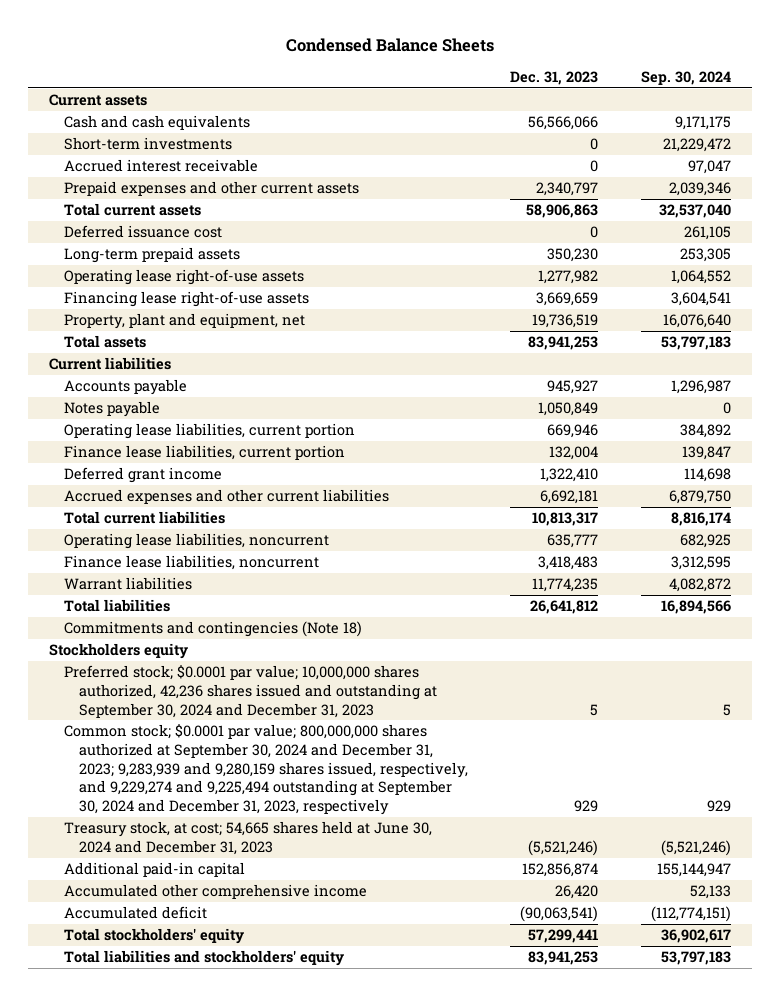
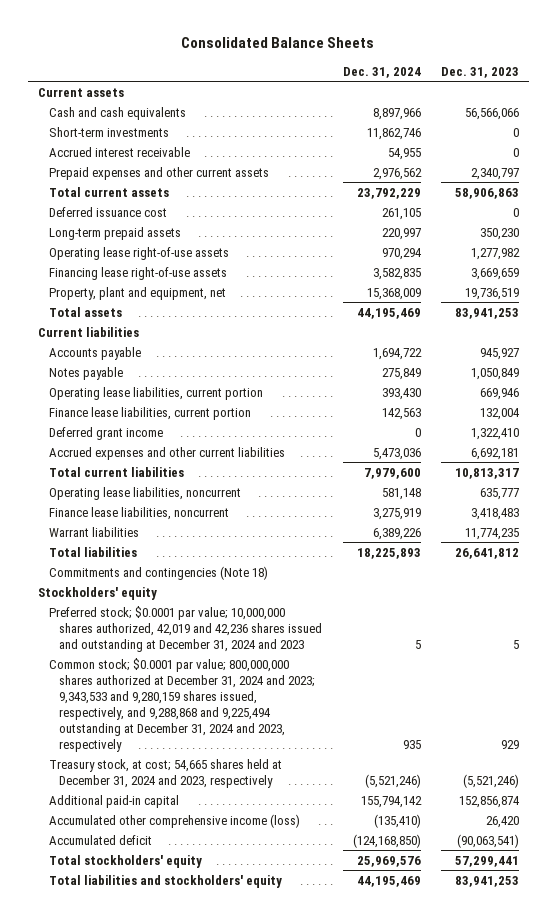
[286,37,495,52] Condensed Balance Sheets -> [181,37,375,49] Consolidated Balance Sheets
[640,70,731,85] Sep. 30, 2024 -> none
none -> [342,66,421,78] Dec. 31, 2024
[49,643,189,660] Stockholders equity -> [38,586,158,600] Stockholders' equity
[64,665,437,718] Preferred stock; $0.0001 par value; 10,000,000 shares authorized, 42,236 shares issued and outstanding at September 30, 2024 and December 31, 2023 -> [48,605,323,652] Preferred stock; $0.0001 par value; 10,000,000 shares authorized, 42,019 and 42,236 shares issued and outstanding at December 31, 2024 and 2023
[64,724,468,815] Common stock; $0.0001 par value; 800,000,000 shares authorized at September 30, 2024 and December 31, 2023; 9,283,939 and 9,280,159 shares issued, respectively, and 9,229,274 and 9,225,494 outstanding at September 30, 2024 and December 31, 2023, respectively -> [48,657,316,752] Common stock; $0.0001 par value; 800,000,000 shares authorized at December 31, 2024 and 2023; 9,343,533 and 9,280,159 shares issued, respectively, and 9,288,868 and 9,225,494 outstanding at December 31, 2024 and 2023, respectively
[64,821,433,855] Treasury stock, at cost; 54,665 shares held at June 30, 2024 and December 31, 2023 -> [48,758,282,788] Treasury stock, at cost; 54,665 shares held at December 31, 2024 and 2023, respectively
[64,884,368,900] Accumulated other comprehensive income -> [48,813,300,828] Accumulated other comprehensive income (loss)

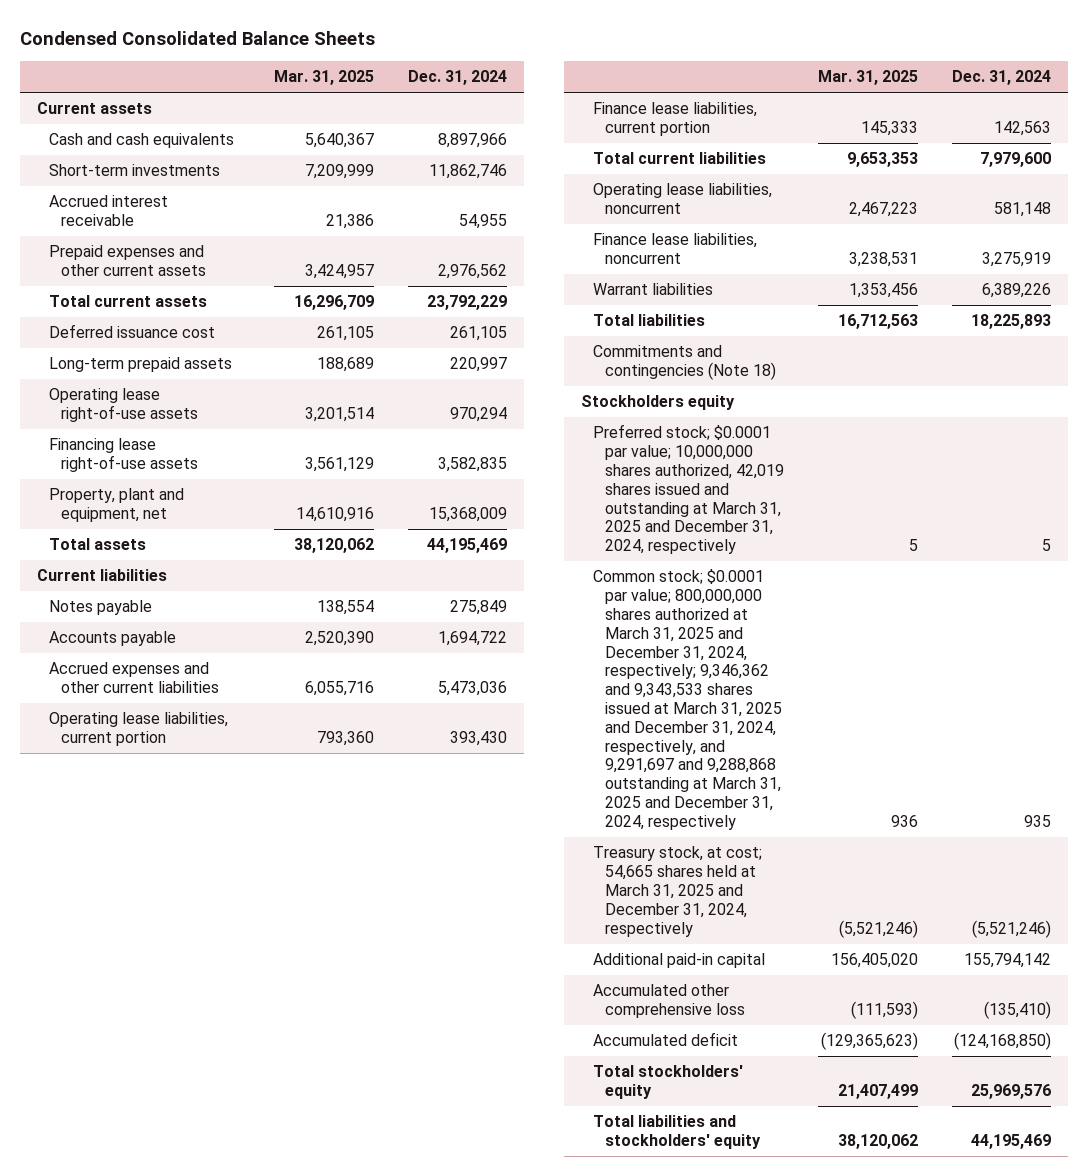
[181,37,375,49] Consolidated Balance Sheets -> [19,30,375,45] Condensed Consolidated Balance Sheets
[440,66,519,78] Dec. 31, 2023 -> none
none -> [273,70,374,86] Mar. 31, 2025
[48,346,141,360] Accounts payable -> [48,631,176,647] Accounts payable
[48,446,285,460] Accrued expenses and other current liabilities -> [48,662,219,694] Accrued expenses and other current liabilities
[48,426,163,440] Deferred grant income -> none
[38,586,158,600] Stockholders' equity -> [580,395,735,411] Stockholders equity
[48,605,323,652] Preferred stock; $0.0001 par value; 10,000,000 shares authorized, 42,019 and 42,236 shares issued and outstanding at December 31, 2024 and 2023 -> [592,424,784,555] Preferred stock; $0.0001 par value; 10,000,000 shares authorized, 42,019 shares issued and outstanding at March 31, 2025 and December 31, 2024, respectively
[48,657,316,752] Common stock; $0.0001 par value; 800,000,000 shares authorized at December 31, 2024 and 2023; 9,343,533 and 9,280,159 shares issued, respectively, and 9,288,868 and 9,225,494 outstanding at December 31, 2024 and 2023, respectively -> [592,569,782,830] Common stock; $0.0001 par value; 800,000,000 shares authorized at March 31, 2025 and December 31, 2024, respectively; 9,346,362 and 9,343,533 shares issued at March 31, 2025 and December 31, 2024, respectively, and 9,291,697 and 9,288,868 outstanding at March 31, 2025 and December 31, 2024, respectively
[48,758,282,788] Treasury stock, at cost; 54,665 shares held at December 31, 2024 and 2023, respectively -> [592,846,762,937] Treasury stock, at cost; 54,665 shares held at March 31, 2025 and December 31, 2024, respectively
[48,813,300,828] Accumulated other comprehensive income (loss) -> [592,984,745,1019] Accumulated other comprehensive loss

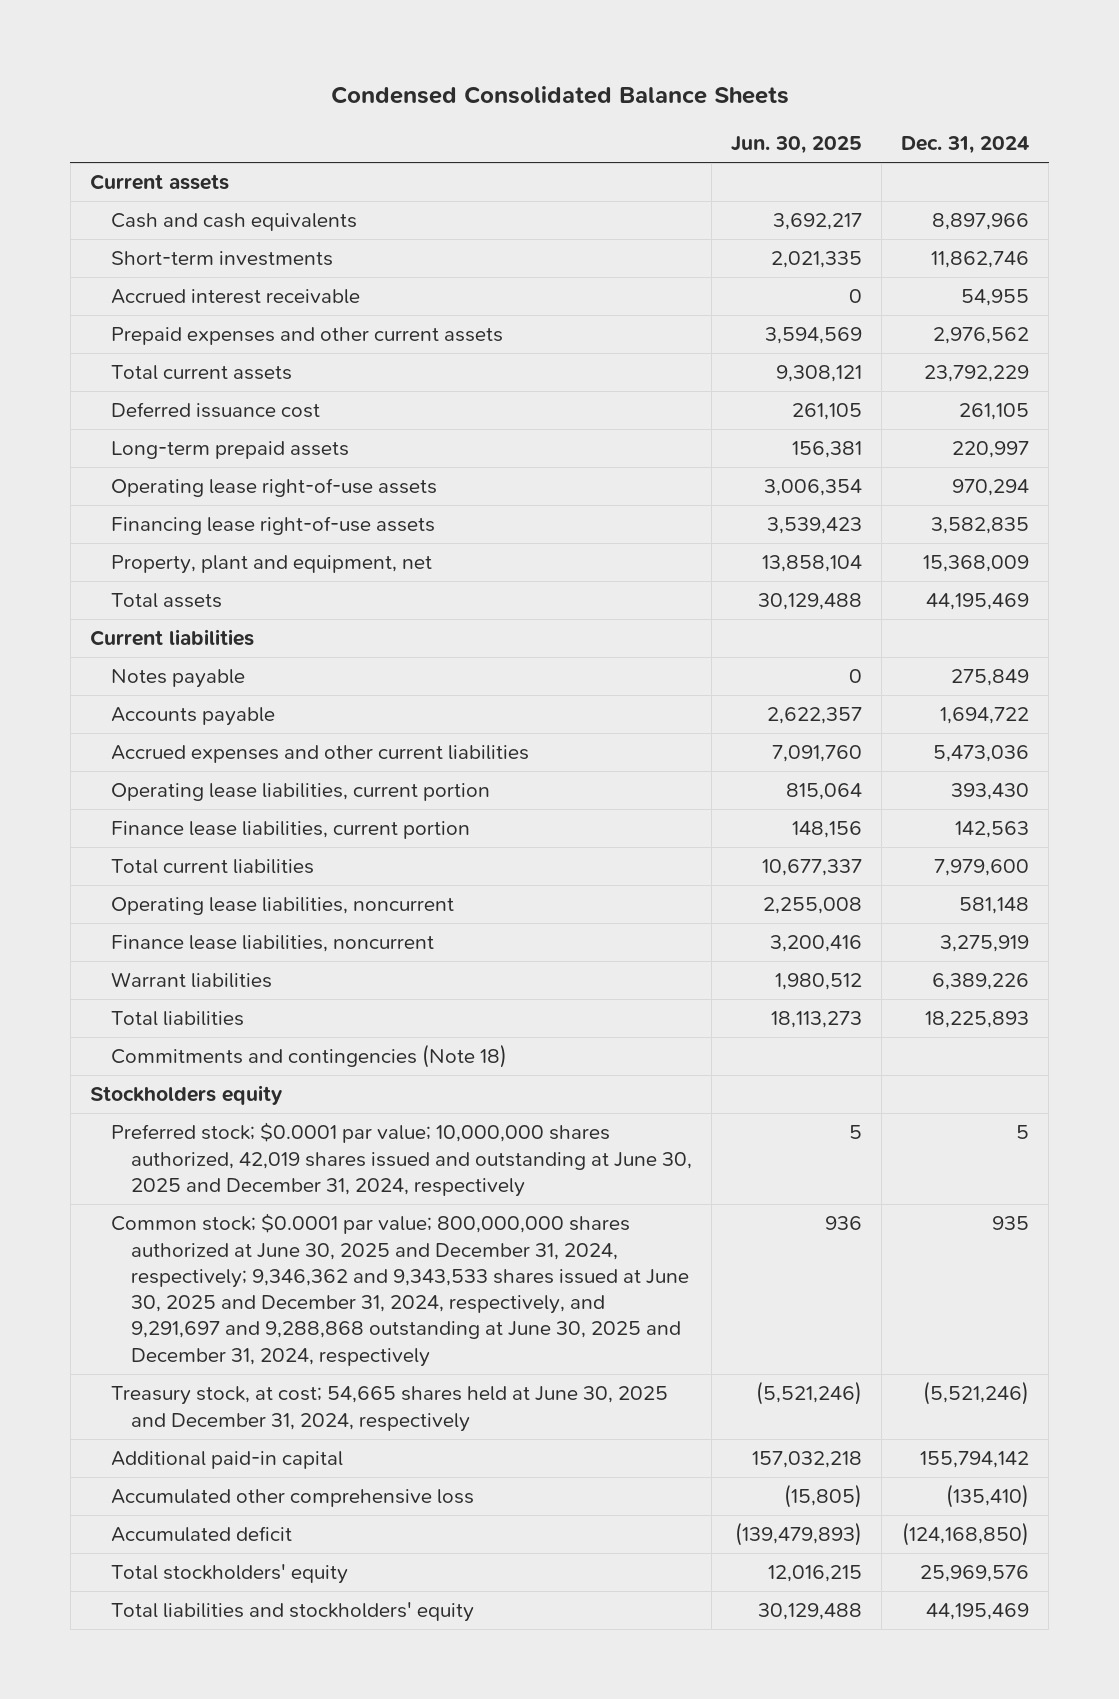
[273,70,374,86] Mar. 31, 2025 -> none
none -> [731,135,863,154] Jun. 30, 2025
[592,424,784,555] Preferred stock; $0.0001 par value; 10,000,000 shares authorized, 42,019 shares issued and outstanding at March 31, 2025 and December 31, 2024, respectively -> [110,1122,693,1197] Preferred stock; $0.0001 par value; 10,000,000 shares authorized, 42,019 shares issued and outstanding at June 30, 2025 and December 31, 2024, respectively
[592,569,782,830] Common stock; $0.0001 par value; 800,000,000 shares authorized at March 31, 2025 and December 31, 2024, respectively; 9,346,362 and 9,343,533 shares issued at March 31, 2025 and December 31, 2024, respectively, and 9,291,697 and 9,288,868 outstanding at March 31, 2025 and December 31, 2024, respectively -> [110,1213,690,1367] Common stock; $0.0001 par value; 800,000,000 shares authorized at June 30, 2025 and December 31, 2024, respectively; 9,346,362 and 9,343,533 shares issued at June 30, 2025 and December 31, 2024, respectively, and 9,291,697 and 9,288,868 outstanding at June 30, 2025 and December 31, 2024, respectively
[592,846,762,937] Treasury stock, at cost; 54,665 shares held at March 31, 2025 and December 31, 2024, respectively -> [110,1386,668,1432] Treasury stock, at cost; 54,665 shares held at June 30, 2025 and December 31, 2024, respectively

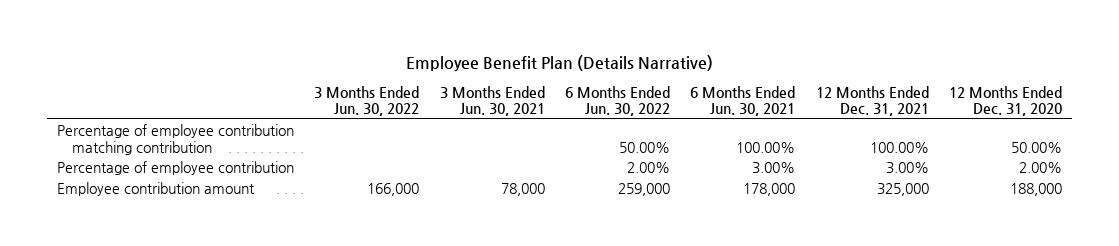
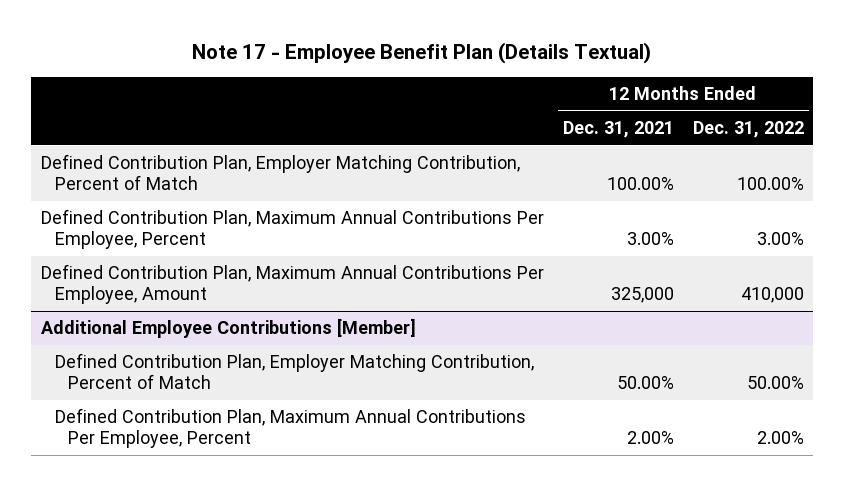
[405,55,713,72] Employee Benefit Plan (Details Narrative) -> [192,41,652,64] Note 17 - Employee Benefit Plan (Details Textual)
[314,85,420,117] 3 Months Ended Jun. 30, 2022 -> none
[439,85,545,117] 3 Months Ended Jun. 30, 2021 -> none
[565,85,671,117] 6 Months Ended Jun. 30, 2022 -> none
[690,85,796,117] 6 Months Ended Jun. 30, 2021 -> none
[949,85,1063,117] 12 Months Ended Dec. 31, 2020 -> none
none -> [692,121,804,139] Dec. 31, 2022
[57,124,295,155] Percentage of employee contribution matching contribution -> [40,154,520,191] Defined Contribution Plan, Employer Matching Contribution, Percent of Match
[57,161,295,176] Percentage of employee contribution -> [40,209,544,250] Defined Contribution Plan, Maximum Annual Contributions Per Employee, Percent
[57,182,256,197] Employee contribution amount -> [40,264,544,305] Defined Contribution Plan, Maximum Annual Contributions Per Employee, Amount
none -> [40,318,416,339] Additional Employee Contributions [Member]
none -> [54,353,534,390] Defined Contribution Plan, Employer Matching Contribution, Percent of Match
none -> [54,408,526,449] Defined Contribution Plan, Maximum Annual Contributions Per Employee, Percent

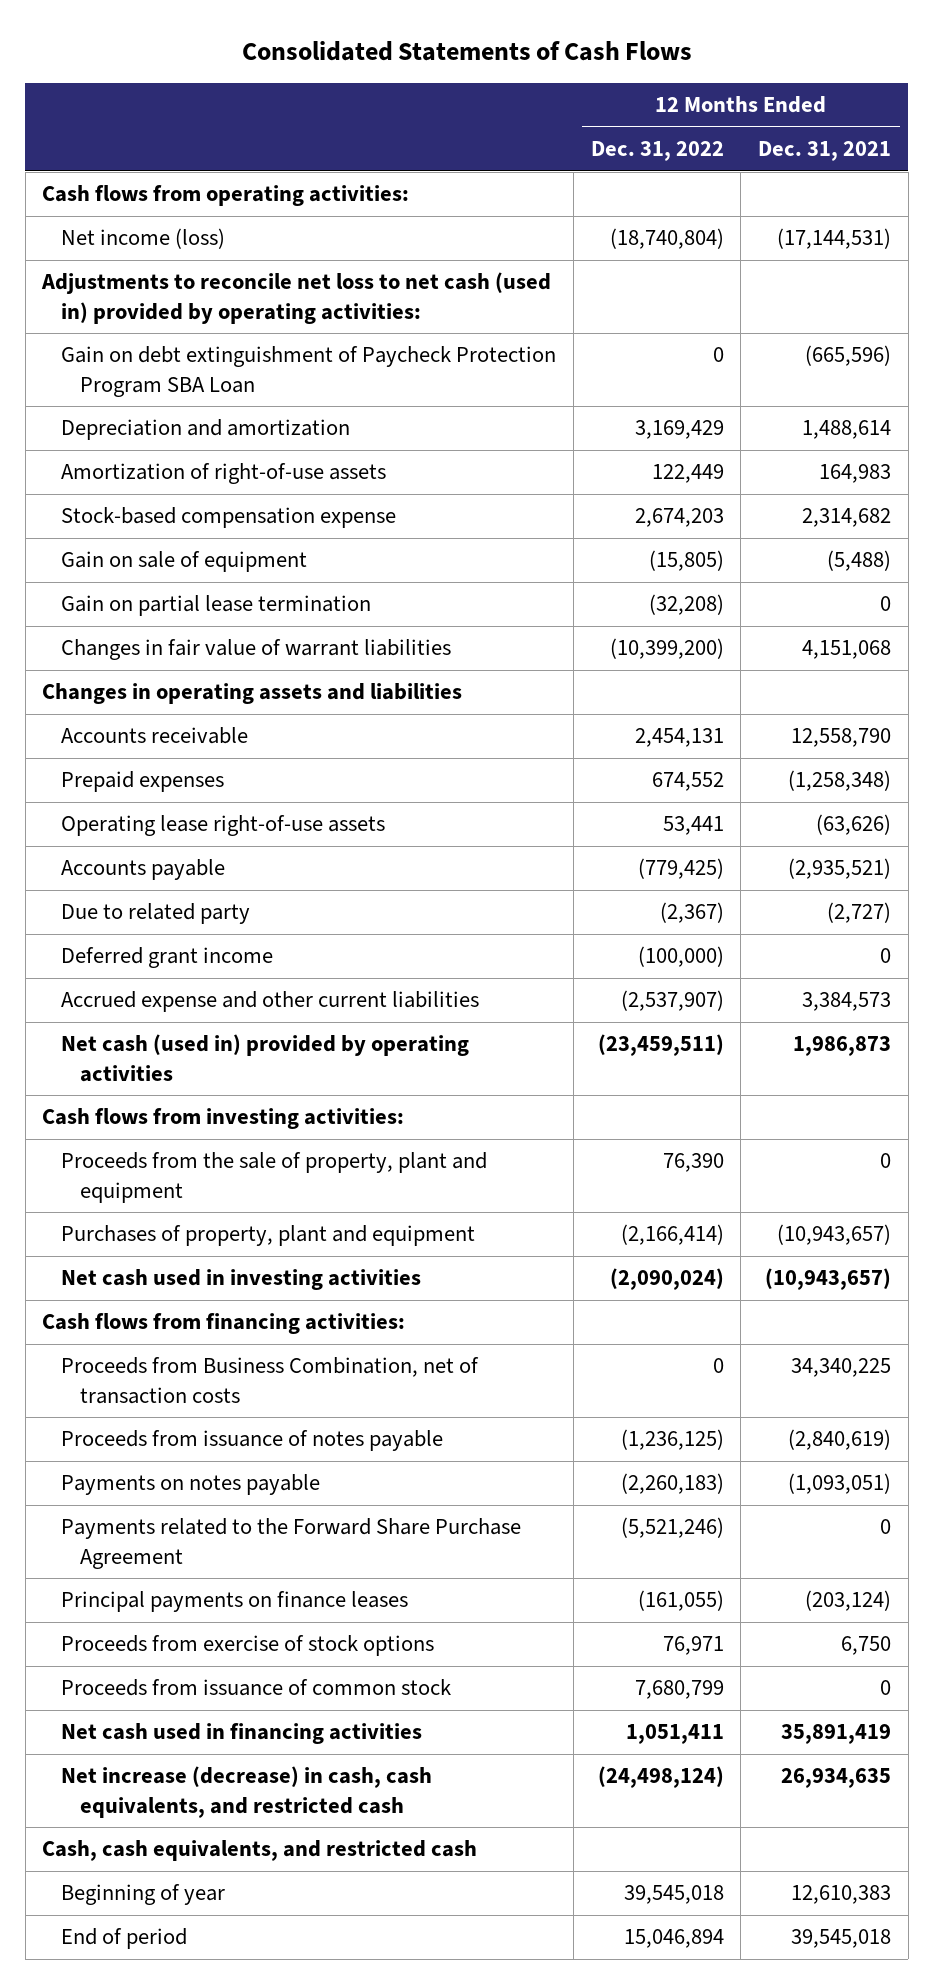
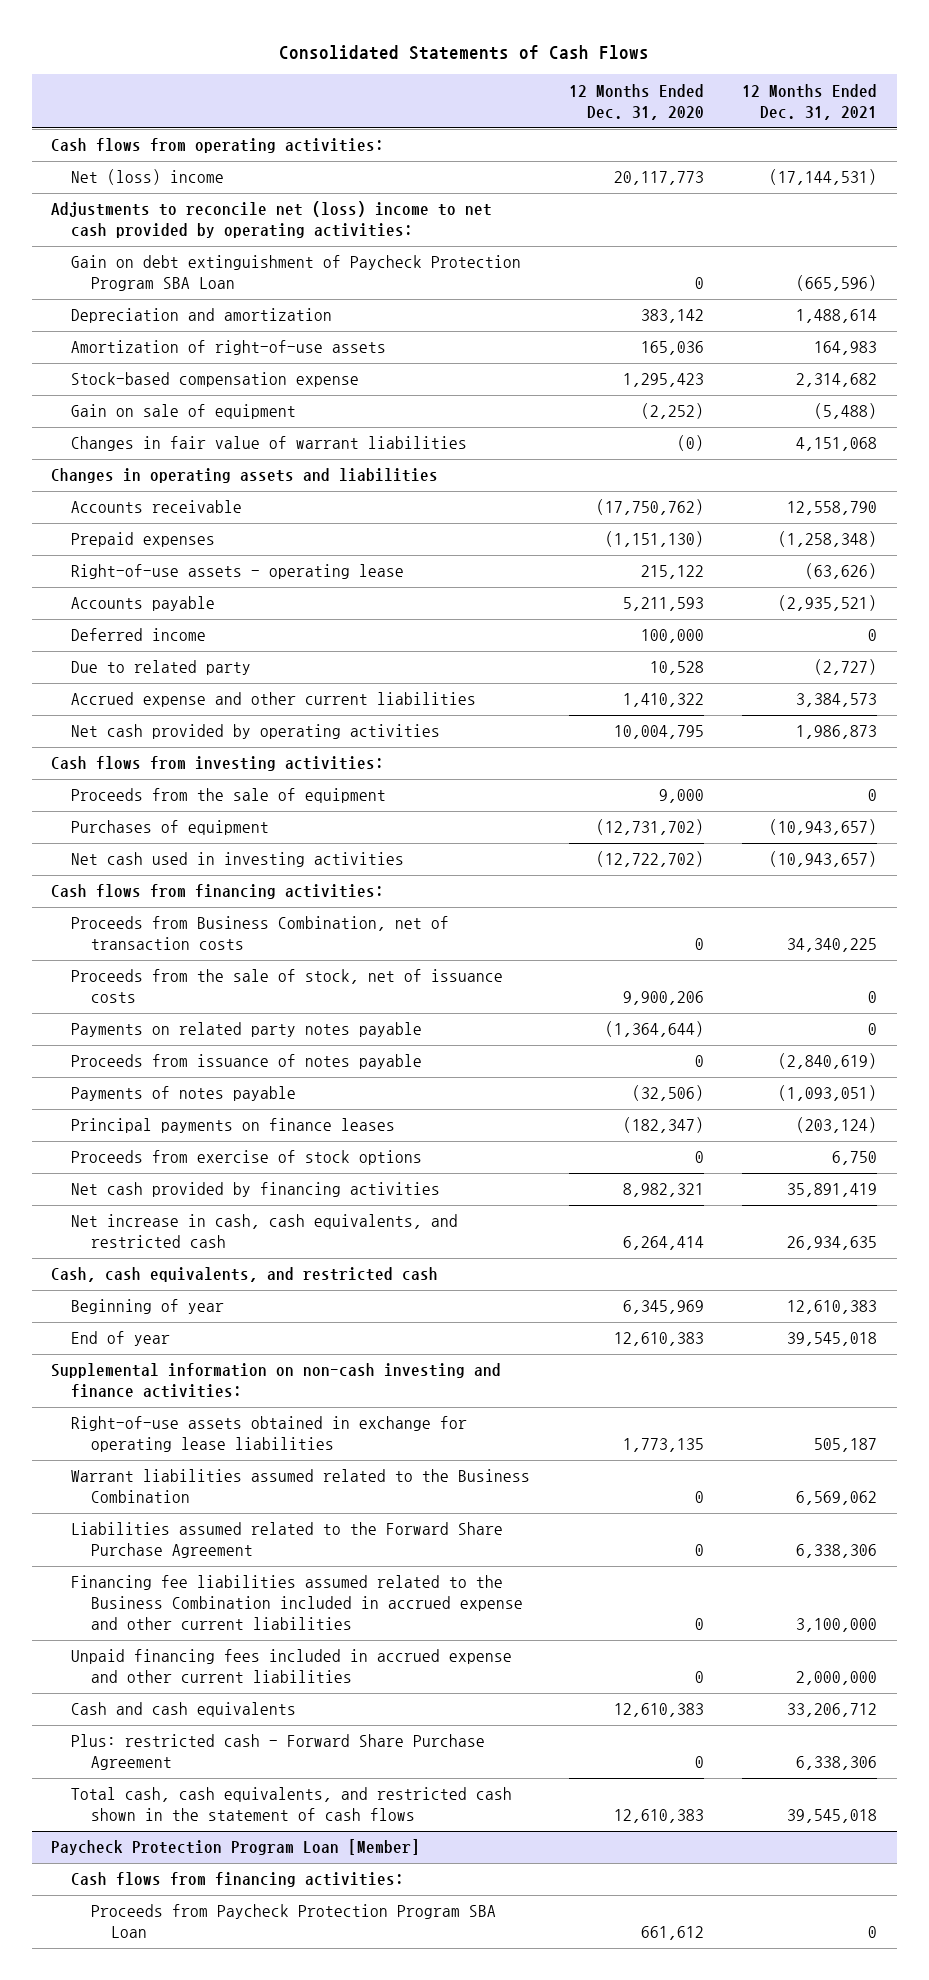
[590,141,724,162] Dec. 31, 2022 -> none
none -> [568,83,704,120] 12 Months Ended Dec. 31, 2020
[61,228,226,250] Net income (loss) -> [71,169,225,186] Net (loss) income
[41,272,552,324] Adjustments to reconcile net loss to net cash (used in) provided by operating activities: -> [51,201,493,239] Adjustments to reconcile net (loss) income to net cash provided by operating activities:
[61,595,372,617] Gain on partial lease termination -> none
[61,815,386,837] Operating lease right-of-use assets -> [71,564,405,580] Right-of-use assets - operating lease
none -> [71,628,207,642] Deferred income
[61,947,274,969] Deferred grant income -> none
[61,1034,470,1082] Net cash (used in) provided by operating activities -> [71,724,441,740] Net cash provided by operating activities
[61,1152,488,1203] Proceeds from the sale of property, plant and equipment -> [71,788,387,804] Proceeds from the sale of equipment
[61,1225,476,1247] Purchases of property, plant and equipment -> [71,820,270,836] Purchases of equipment
none -> [71,969,504,1004] Proceeds from the sale of stock, net of issuance costs
none -> [71,1022,423,1038] Payments on related party notes payable
[61,1518,522,1569] Payments related to the Forward Share Purchase Agreement -> none
[61,1474,321,1496] Payments on notes payable -> [71,1086,297,1102] Payments of notes payable
[61,1679,452,1697] Proceeds from issuance of common stock -> none
[61,1723,423,1745] Net cash used in financing activities -> [71,1182,441,1198] Net cash provided by financing activities
[61,1766,433,1818] Net increase (decrease) in cash, cash equivalents, and restricted cash -> [71,1214,459,1249] Net increase in cash, cash equivalents, and restricted cash
[61,1928,188,1950] End of period -> [71,1331,171,1347] End of year
none -> [51,1363,502,1399] Supplemental information on non-cash investing and finance activities:
none -> [71,1416,468,1453] Right-of-use assets obtained in exchange for operating lease liabilities
none -> [71,1469,531,1504] Warrant liabilities assumed related to the Business Combination
none -> [71,1522,504,1559] Liabilities assumed related to the Forward Share Purchase Agreement
none -> [71,1575,524,1631] Financing fee liabilities assumed related to the Business Combination included in accrued expense and other current liabilities
none -> [71,1649,513,1684] Unpaid financing fees included in accrued expense and other current liabilities
none -> [71,1702,297,1718] Cash and cash equivalents
none -> [71,1734,486,1771] Plus: restricted cash - Forward Share Purchase Agreement
none -> [71,1787,513,1822] Total cash, cash equivalents, and restricted cash shown in the statement of cash flows
none -> [51,1839,421,1856] Paycheck Protection Program Loan [Member]
none -> [71,1872,405,1888] Cash flows from financing activities:
none -> [91,1904,497,1939] Proceeds from Paycheck Protection Program SBA Loan

